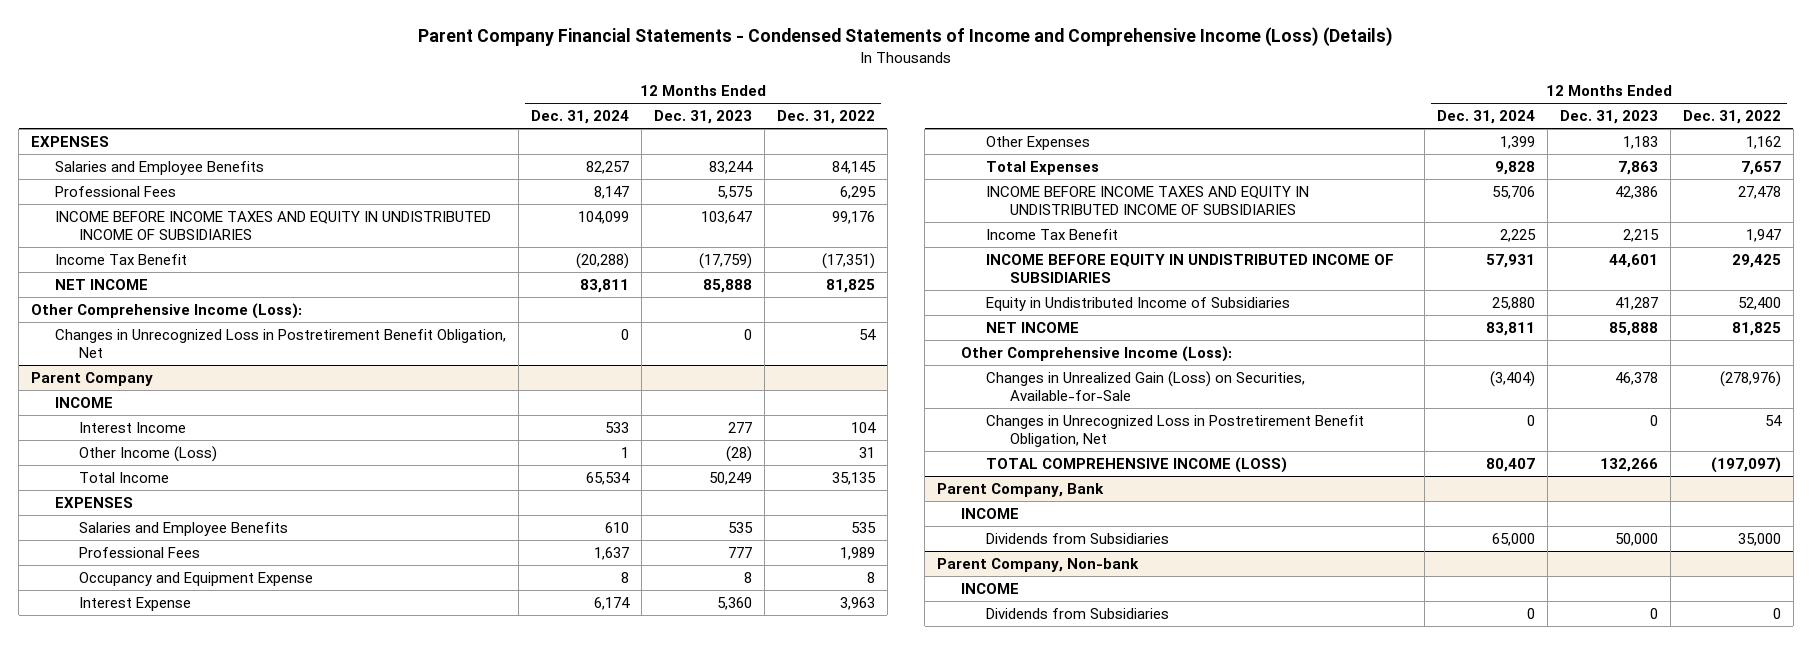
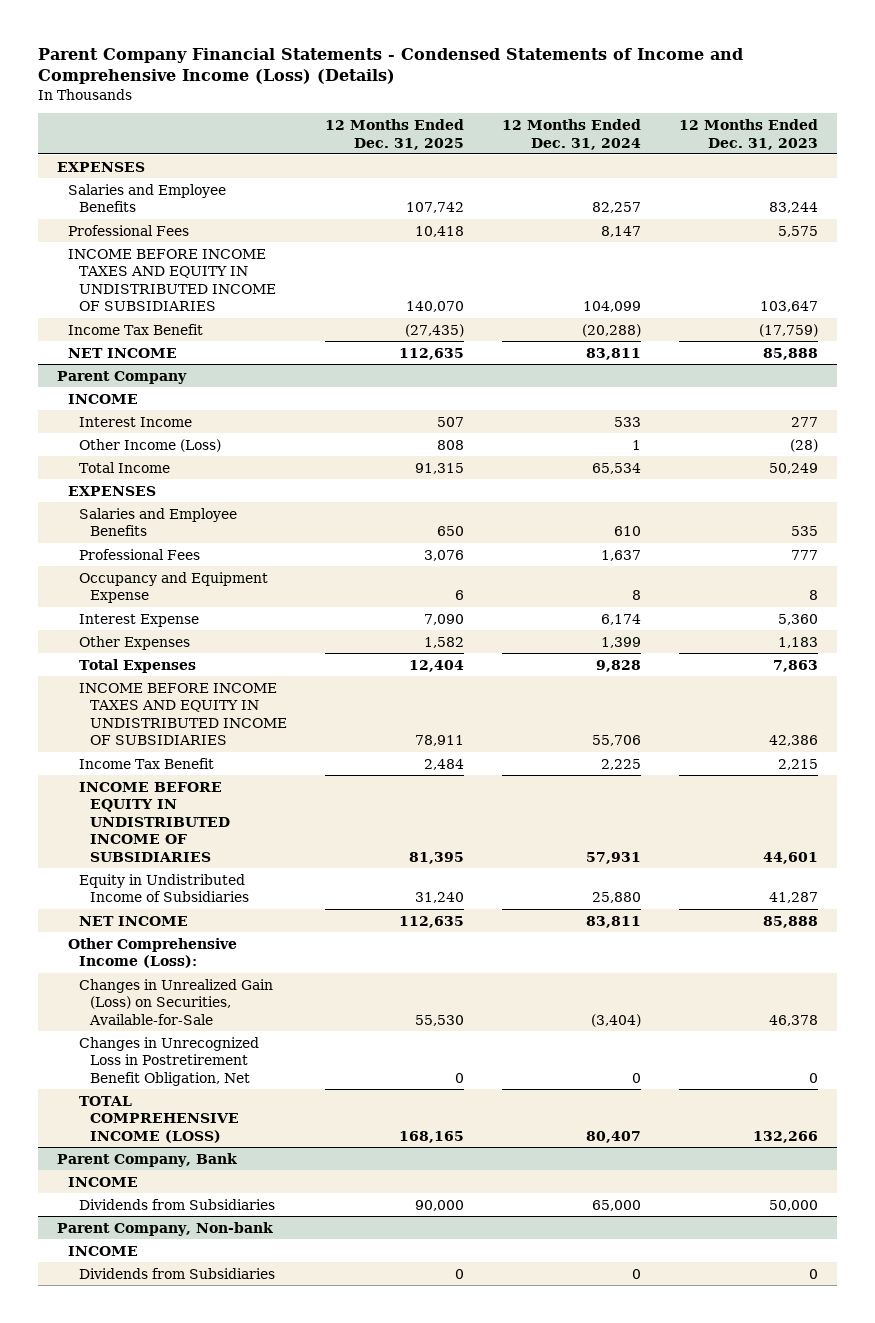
[776,110,875,125] Dec. 31, 2022 -> none
none -> [325,118,465,150] 12 Months Ended Dec. 31, 2025
[31,302,303,319] Other Comprehensive Income (Loss): -> none
[55,328,507,358] Changes in Unrecognized Loss in Postretirement Benefit Obligation, Net -> none

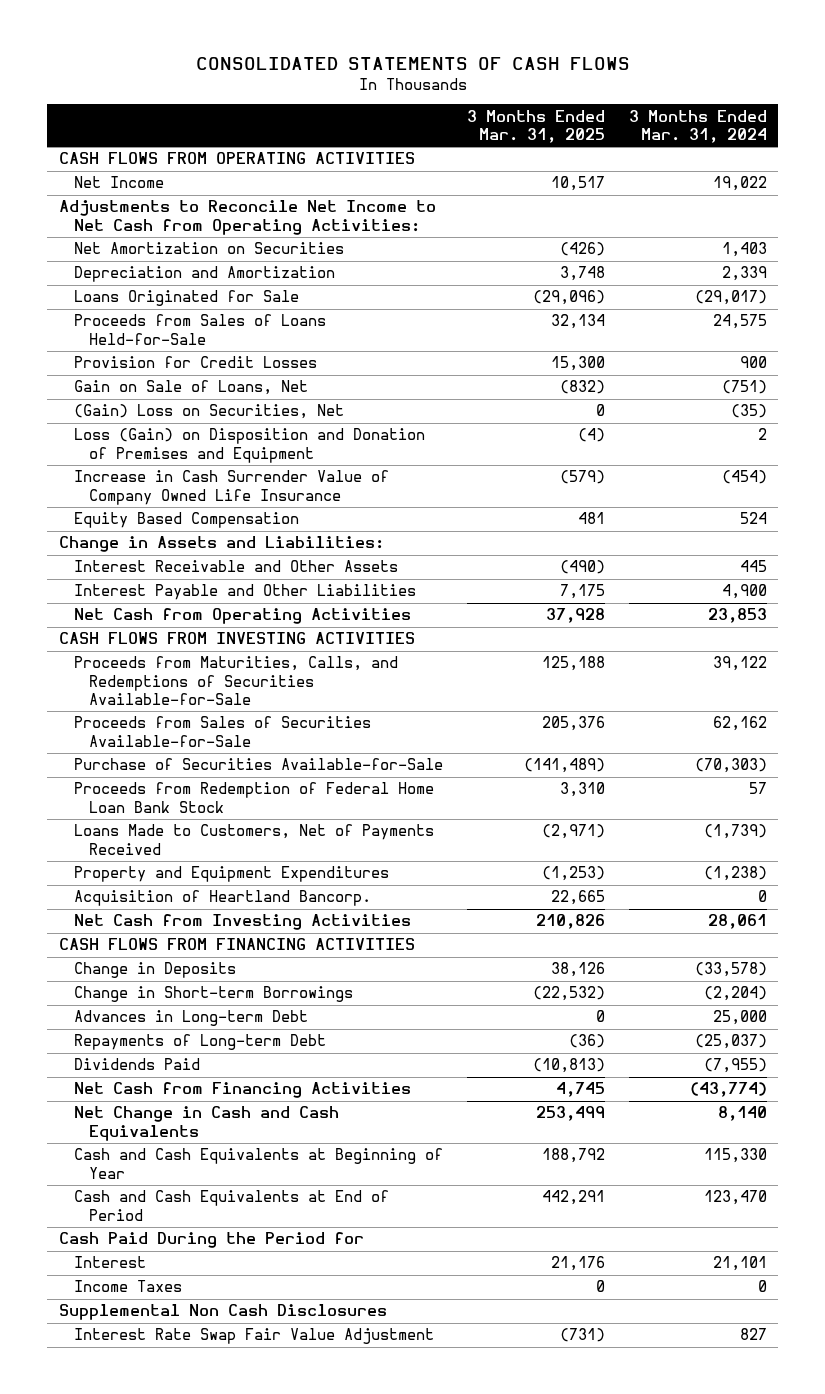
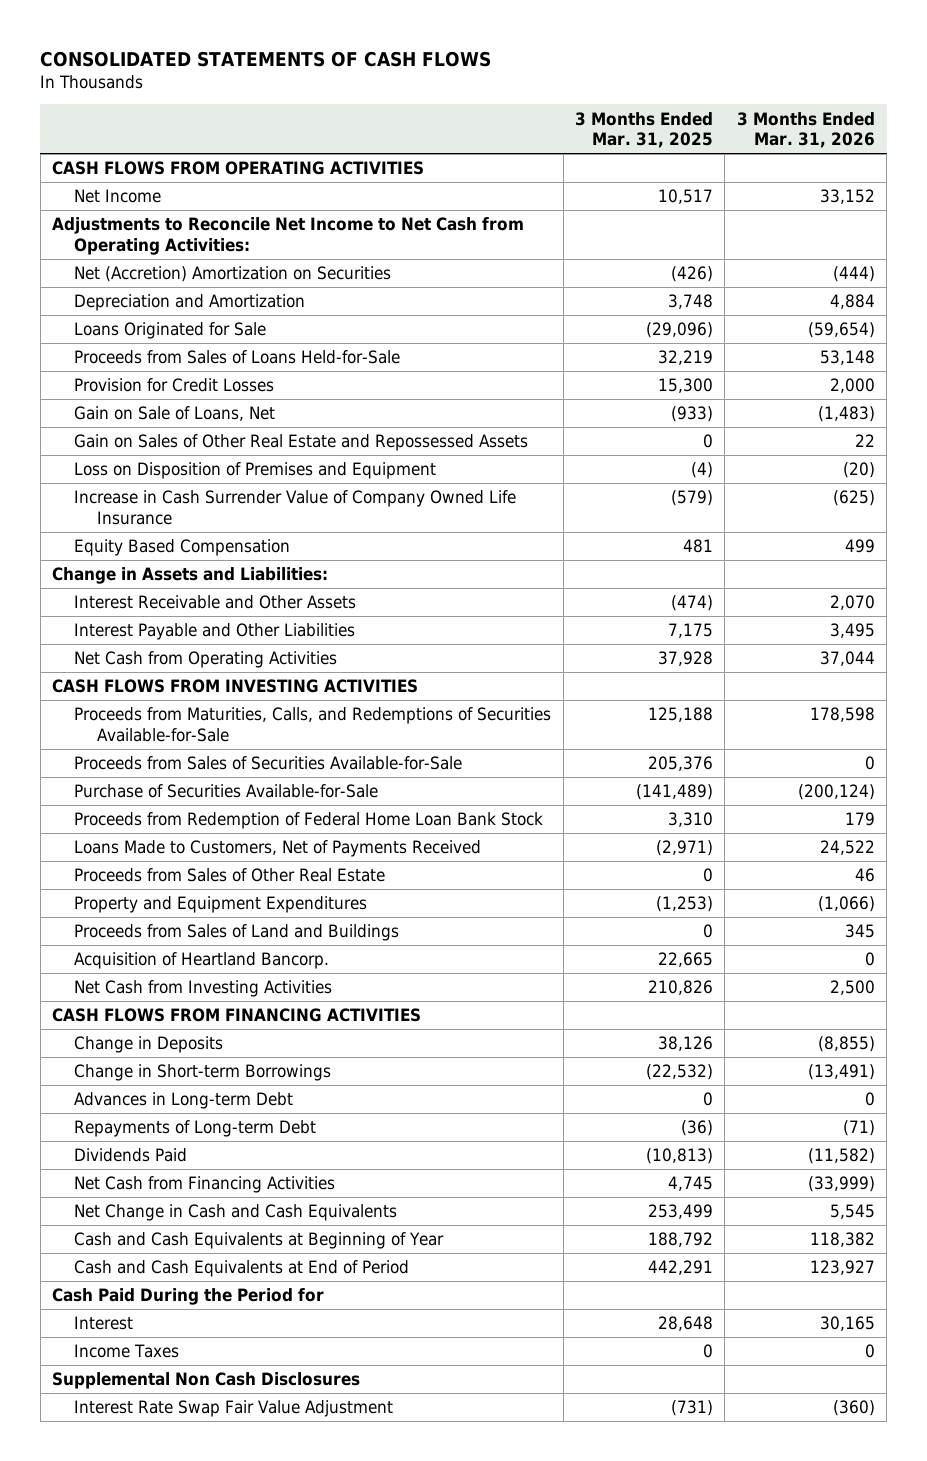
[628,109,767,144] 3 Months Ended Mar. 31, 2024 -> none
none -> [736,111,875,149] 3 Months Ended Mar. 31, 2026
[73,242,344,255] Net Amortization on Securities -> [74,266,392,283] Net (Accretion) Amortization on Securities
[550,314,605,330] 32,134 -> [657,350,713,366] 32,219
[73,404,344,420] (Gain) Loss on Securities, Net -> none
[559,380,605,395] (832) -> [670,406,713,423] (933)
none -> [74,434,529,452] Gain on Sales of Other Real Estate and Repossessed Assets
[73,428,425,463] Loss (Gain) on Disposition and Donation of Premises and Equipment -> [74,462,437,480] Loss on Disposition of Premises and Equipment
[559,560,605,575] (490) -> [670,595,713,612] (474)
none -> [74,868,386,883] Proceeds from Sales of Other Real Estate
none -> [74,924,400,942] Proceeds from Sales of Land and Buildings
[550,1256,605,1272] 21,176 -> [657,1316,713,1332] 28,648

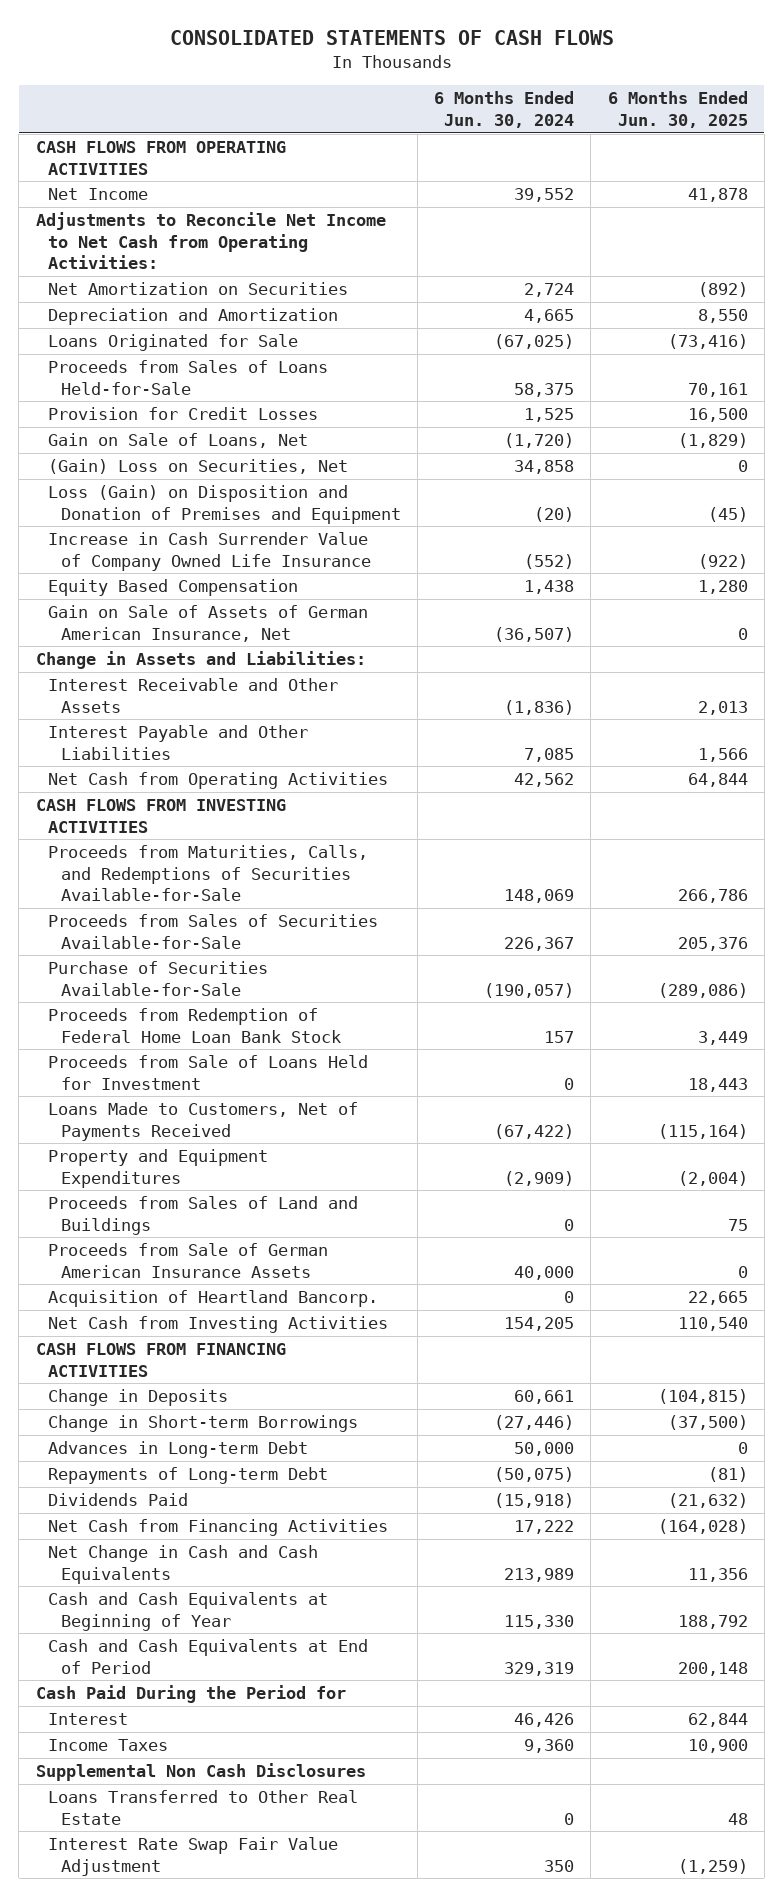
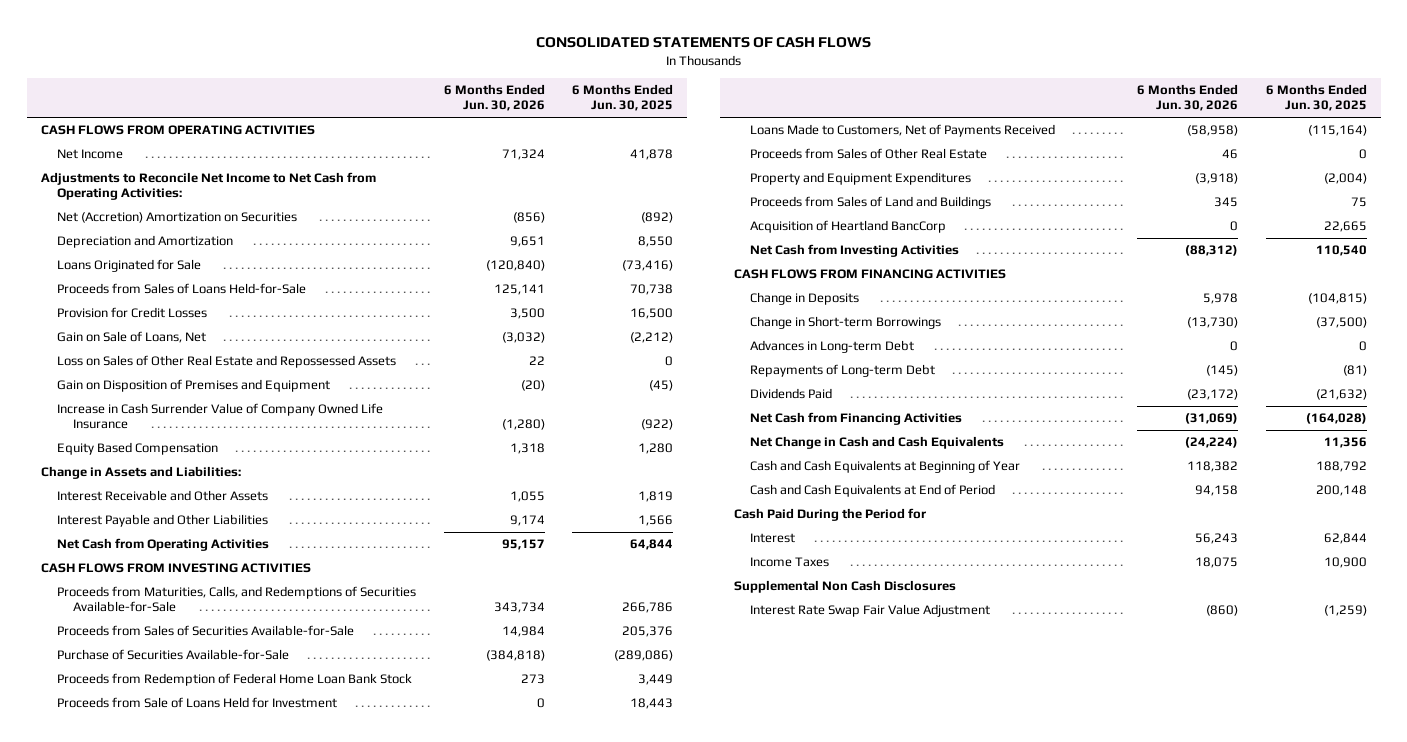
[434,91,575,128] 6 Months Ended Jun. 30, 2024 -> none
none -> [443,84,545,112] 6 Months Ended Jun. 30, 2026
[48,282,349,296] Net Amortization on Securities -> [56,212,297,224] Net (Accretion) Amortization on Securities
[687,382,748,397] 70,161 -> [630,284,674,296] 70,738
[48,459,349,475] (Gain) Loss on Securities, Net -> none
[677,433,748,449] (1,829) -> [630,332,674,344] (2,212)
none -> [56,355,396,369] Loss on Sales of Other Real Estate and Repossessed Assets
[48,485,401,524] Loss (Gain) on Disposition and Donation of Premises and Equipment -> [56,379,330,393] Gain on Disposition of Premises and Equipment
[48,605,369,642] Gain on Sale of Assets of German American Insurance, Net -> none
[697,700,748,715] 2,013 -> [638,491,674,503] 1,819
none -> [750,148,988,160] Proceeds from Sales of Other Real Estate
[48,1243,329,1278] Proceeds from Sale of German American Insurance Assets -> none
[48,1290,379,1308] Acquisition of Heartland Bancorp. -> [750,220,947,234] Acquisition of Heartland BancCorp
[48,1790,359,1825] Loans Transferred to Other Real Estate -> none

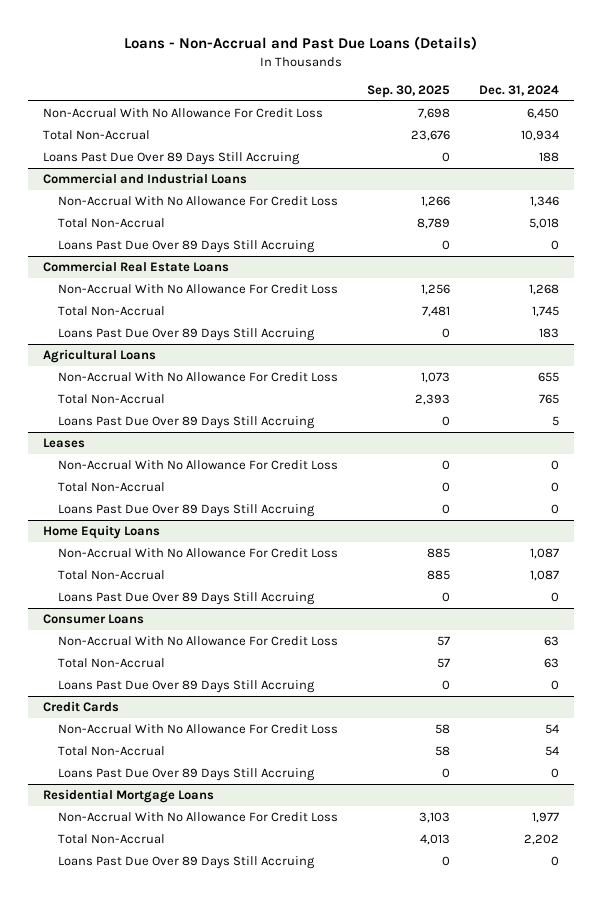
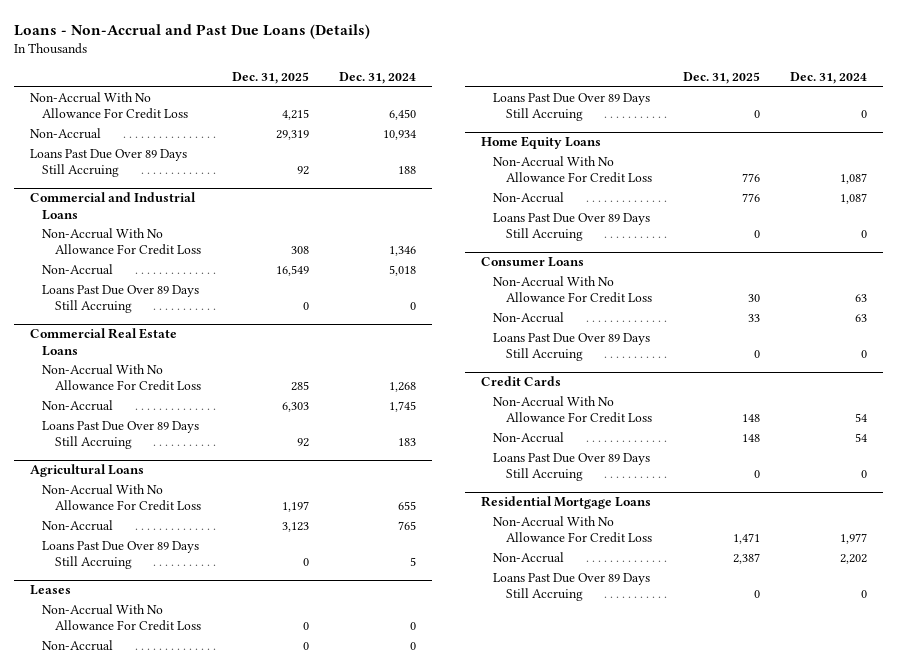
[367,84,451,98] Sep. 30, 2025 -> none
none -> [231,72,309,85] Dec. 31, 2025
[42,130,150,141] Total Non-Accrual -> [29,128,101,140] Non-Accrual
[58,218,166,229] Total Non-Accrual -> [42,264,114,276] Non-Accrual
[58,306,166,317] Total Non-Accrual -> [42,400,114,412] Non-Accrual
[58,394,166,405] Total Non-Accrual -> [42,520,114,532] Non-Accrual
[58,482,166,493] Total Non-Accrual -> [42,640,114,652] Non-Accrual
[58,570,166,581] Total Non-Accrual -> [493,192,565,204] Non-Accrual
[58,658,166,669] Total Non-Accrual -> [493,312,565,324] Non-Accrual
[58,746,166,757] Total Non-Accrual -> [493,432,565,444] Non-Accrual
[58,834,166,845] Total Non-Accrual -> [493,552,565,564] Non-Accrual

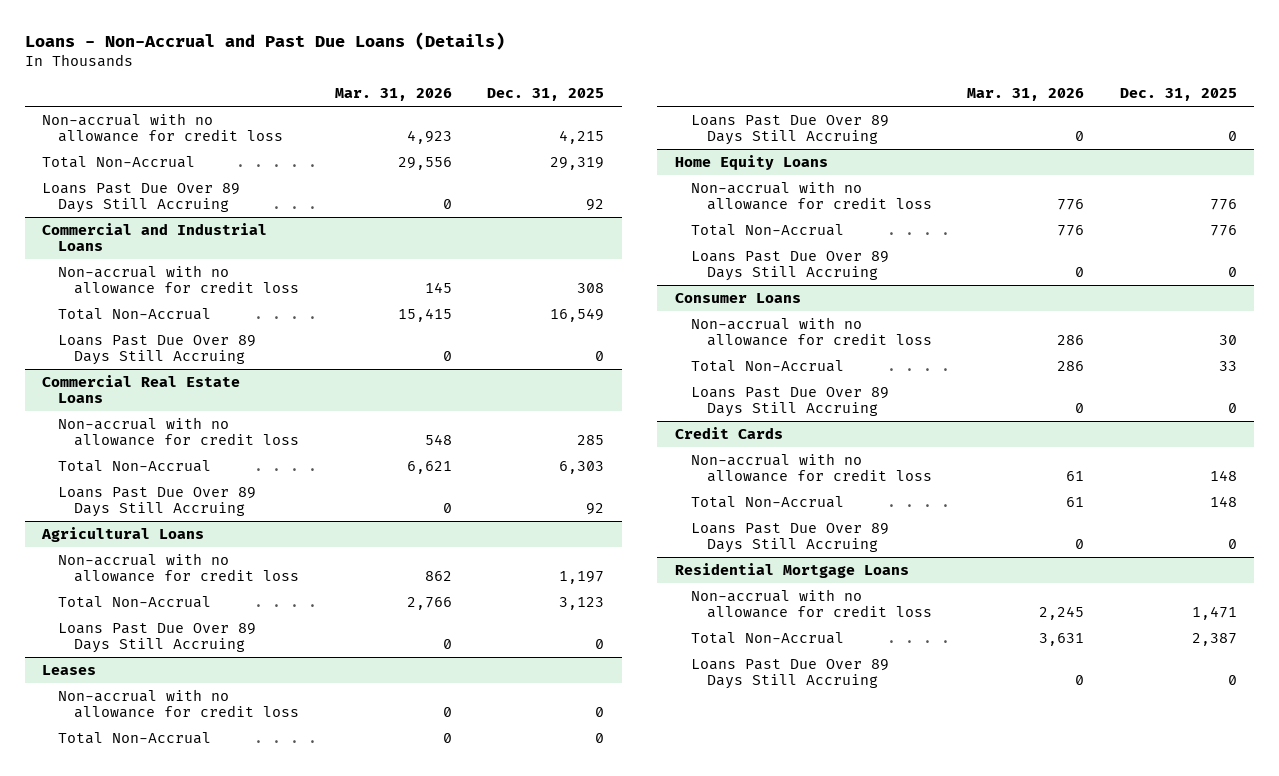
[339,72,417,85] Dec. 31, 2024 -> none
none -> [334,88,452,102] Mar. 31, 2026
[29,92,189,120] Non-Accrual With No Allowance For Credit Loss -> [42,112,284,143] Non-accrual with no allowance for credit loss
[29,128,101,140] Non-Accrual -> [42,155,196,168] Total Non-Accrual
[42,228,201,256] Non-Accrual With No Allowance For Credit Loss -> [58,264,300,295] Non-accrual with no allowance for credit loss
[42,264,114,276] Non-Accrual -> [58,307,212,320] Total Non-Accrual
[42,364,201,392] Non-Accrual With No Allowance For Credit Loss -> [58,416,300,447] Non-accrual with no allowance for credit loss
[42,400,114,412] Non-Accrual -> [58,459,212,472] Total Non-Accrual
[42,484,201,512] Non-Accrual With No Allowance For Credit Loss -> [58,552,300,583] Non-accrual with no allowance for credit loss
[42,520,114,532] Non-Accrual -> [58,595,212,608] Total Non-Accrual
[42,604,201,632] Non-Accrual With No Allowance For Credit Loss -> [58,688,300,719] Non-accrual with no allowance for credit loss
[42,640,114,652] Non-Accrual -> [58,731,212,744] Total Non-Accrual
[493,156,652,184] Non-Accrual With No Allowance For Credit Loss -> [690,180,933,211] Non-accrual with no allowance for credit loss
[493,192,565,204] Non-Accrual -> [690,223,844,236] Total Non-Accrual
[493,276,652,304] Non-Accrual With No Allowance For Credit Loss -> [690,316,933,347] Non-accrual with no allowance for credit loss
[493,312,565,324] Non-Accrual -> [690,359,844,372] Total Non-Accrual
[493,396,652,424] Non-Accrual With No Allowance For Credit Loss -> [690,452,933,483] Non-accrual with no allowance for credit loss
[493,432,565,444] Non-Accrual -> [690,495,844,508] Total Non-Accrual
[493,516,652,544] Non-Accrual With No Allowance For Credit Loss -> [690,588,933,619] Non-accrual with no allowance for credit loss
[493,552,565,564] Non-Accrual -> [690,631,844,644] Total Non-Accrual

